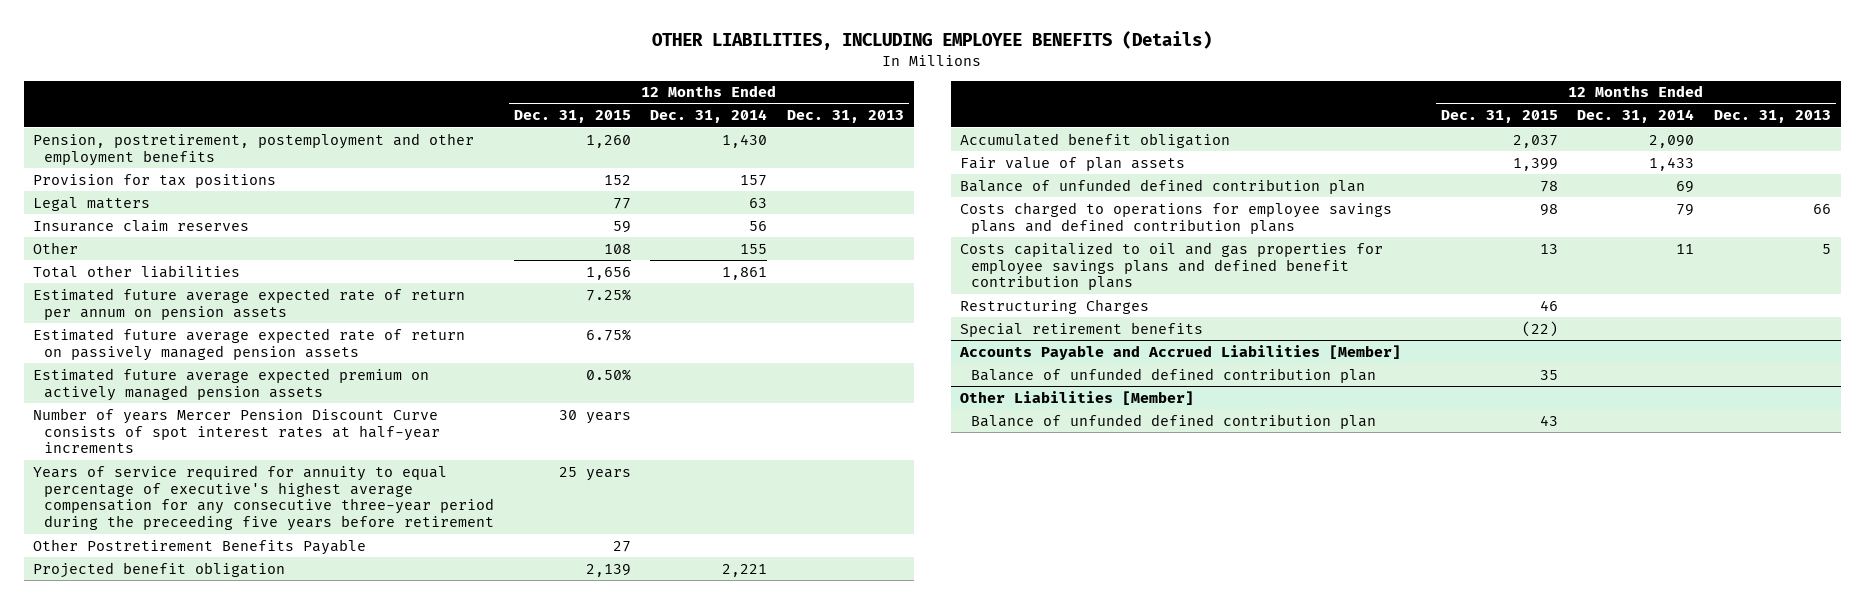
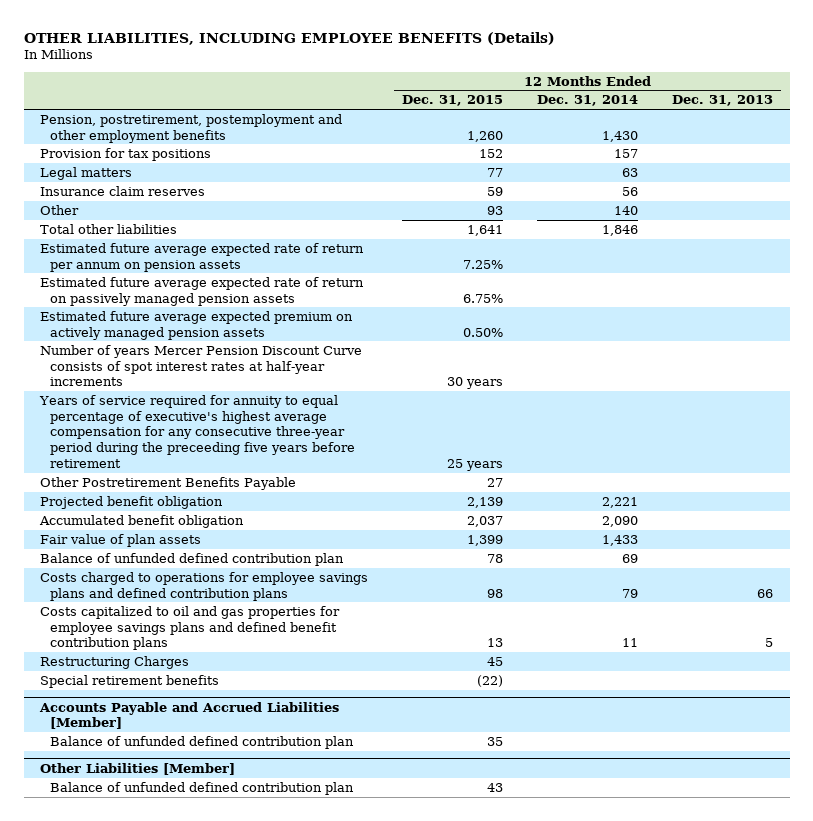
[603,243,631,254] 108 -> [487,205,504,215] 93
[740,243,768,254] 155 -> [614,205,639,215] 140
[585,266,631,280] 1,656 -> [467,224,504,236] 1,641
[722,266,768,280] 1,861 -> [602,224,639,236] 1,846
[1539,299,1558,311] 46 -> [487,656,504,666] 45

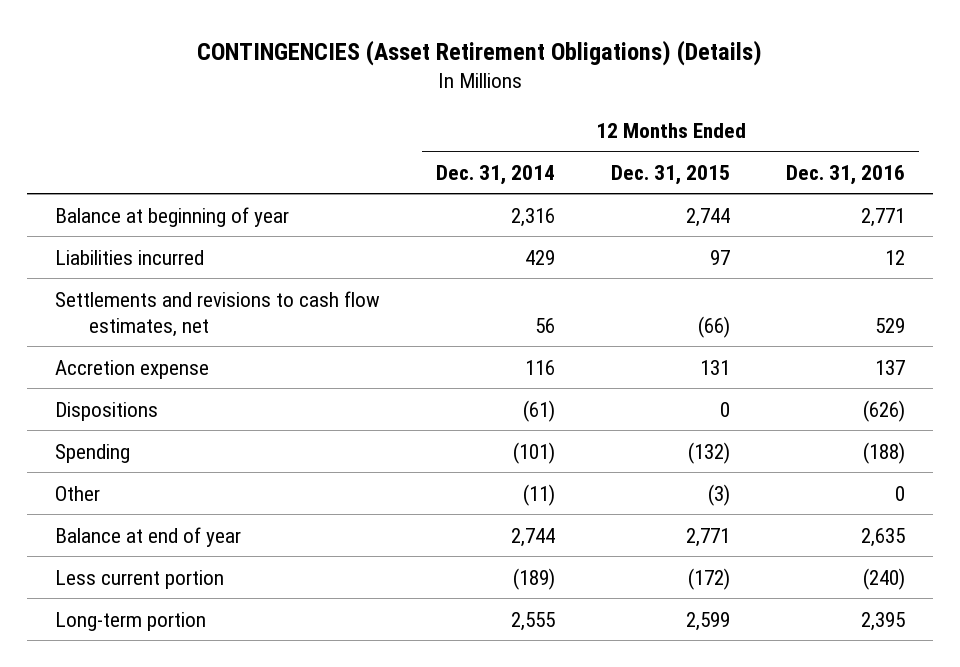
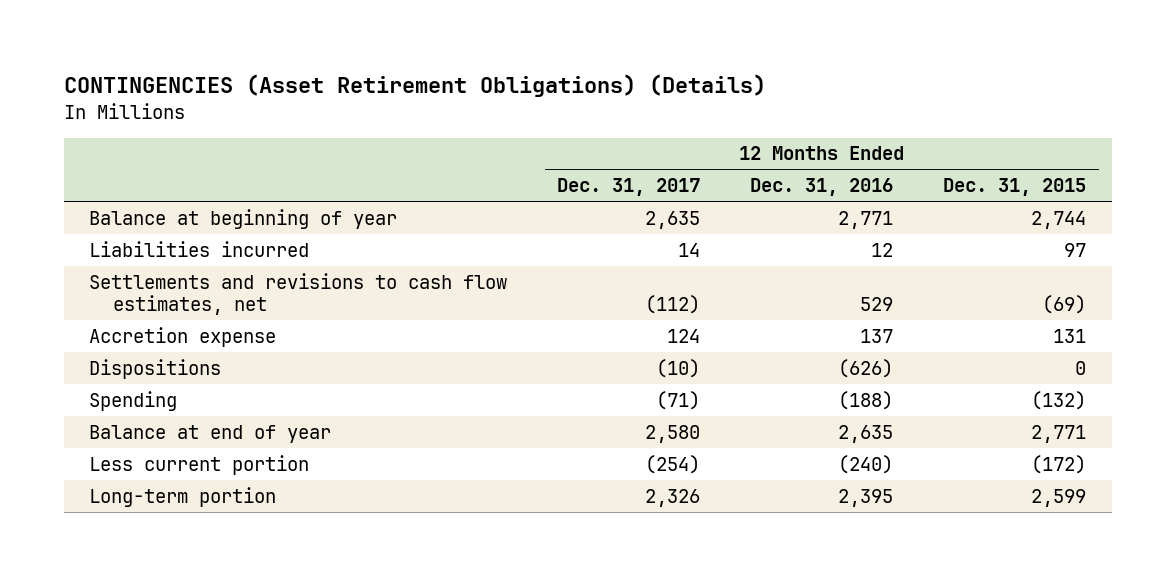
[435,164,555,185] Dec. 31, 2014 -> none
none -> [557,178,701,197] Dec. 31, 2017
[698,315,731,338] (66) -> [1042,294,1087,314] (69)
[54,485,100,501] Other -> none

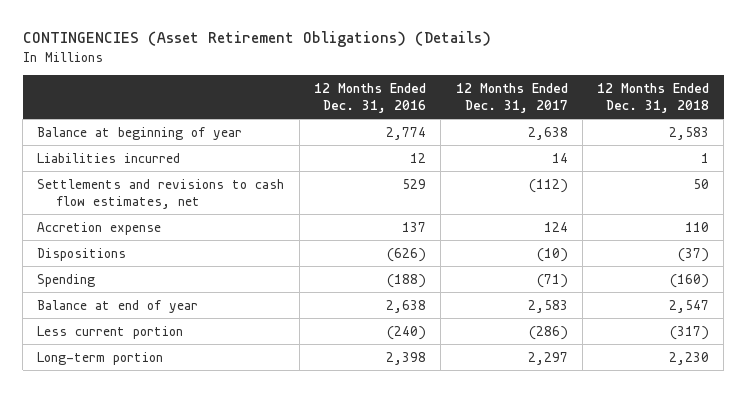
[943,178,1087,197] Dec. 31, 2015 -> none
none -> [597,82,710,113] 12 Months Ended Dec. 31, 2018
[645,210,701,229] 2,635 -> [527,126,568,140] 2,638
[838,210,894,229] 2,771 -> [386,126,427,140] 2,774
[645,424,701,443] 2,580 -> [527,299,568,313] 2,583
[838,424,894,443] 2,635 -> [386,299,427,313] 2,638
[645,454,701,474] (254) -> [528,325,568,340] (286)
[645,488,701,507] 2,326 -> [527,351,568,365] 2,297
[838,488,894,507] 2,395 -> [386,351,427,365] 2,398

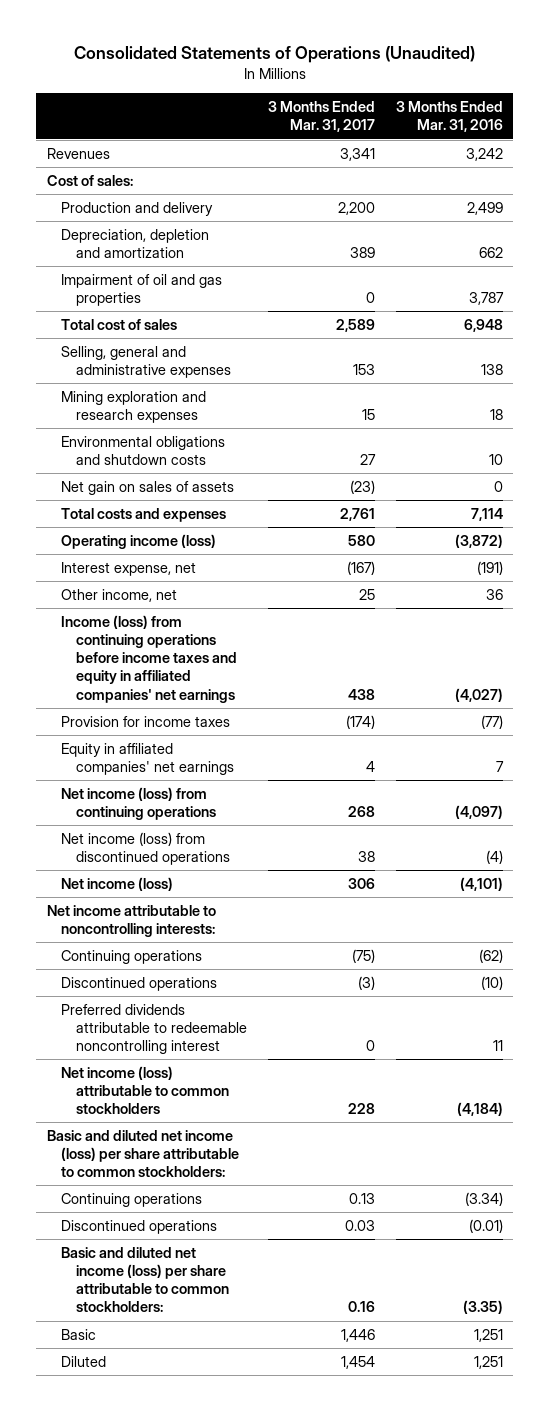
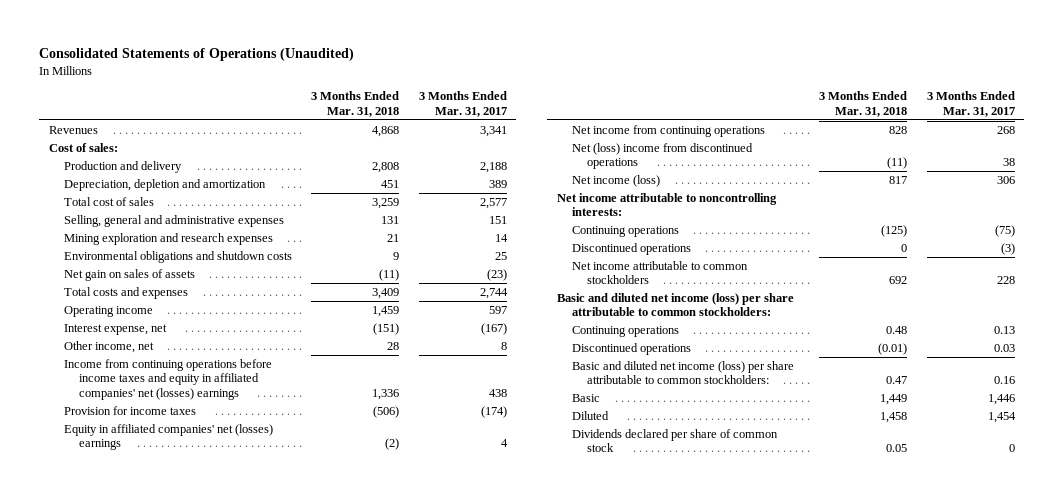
[395,101,503,133] 3 Months Ended Mar. 31, 2016 -> none
none -> [311,91,400,117] 3 Months Ended Mar. 31, 2018
[337,201,375,215] 2,200 -> [479,161,507,173] 2,188
[61,273,223,307] Impairment of oil and gas properties -> none
[335,318,375,332] 2,589 -> [479,197,507,209] 2,577
[352,364,375,376] 153 -> [488,215,507,224] 151
[361,409,375,421] 15 -> [494,233,508,242] 14
[359,454,376,466] 27 -> [494,251,507,260] 25
[339,507,375,521] 2,761 -> [479,287,508,299] 2,744
[61,533,217,549] Operating income (loss) -> [63,305,153,317] Operating income
[347,534,375,546] 580 -> [488,305,507,314] 597
[358,588,375,600] 25 -> [500,341,507,350] 8
[61,614,237,703] Income (loss) from continuing operations before income taxes and equity in affiliated companies' net earnings -> [63,358,272,400] Income from continuing operations before income taxes and equity in affiliated companies' net (losses) earnings
[61,742,234,776] Equity in affiliated companies' net earnings -> [63,423,273,451] Equity in affiliated companies' net (losses) earnings
[61,786,216,821] Net income (loss) from continuing operations -> [571,124,765,137] Net income from continuing operations
[61,831,230,866] Net income (loss) from discontinued operations -> [571,142,753,170] Net (loss) income from discontinued operations
[61,1003,247,1055] Preferred dividends attributable to redeemable noncontrolling interest -> none
[61,1065,229,1115] Net income (loss) attributable to common stockholders -> [571,260,748,285] Net income attributable to common stockholders
none -> [571,428,778,453] Dividends declared per share of common stock

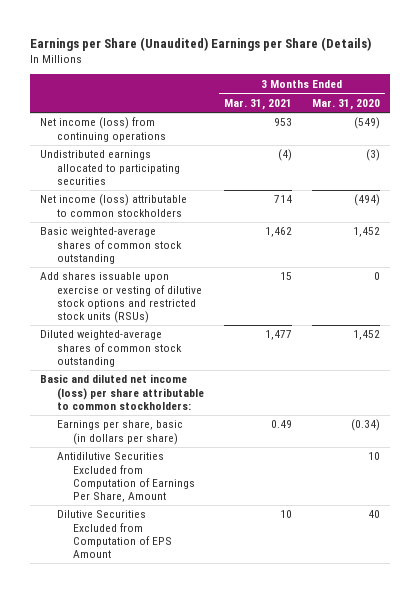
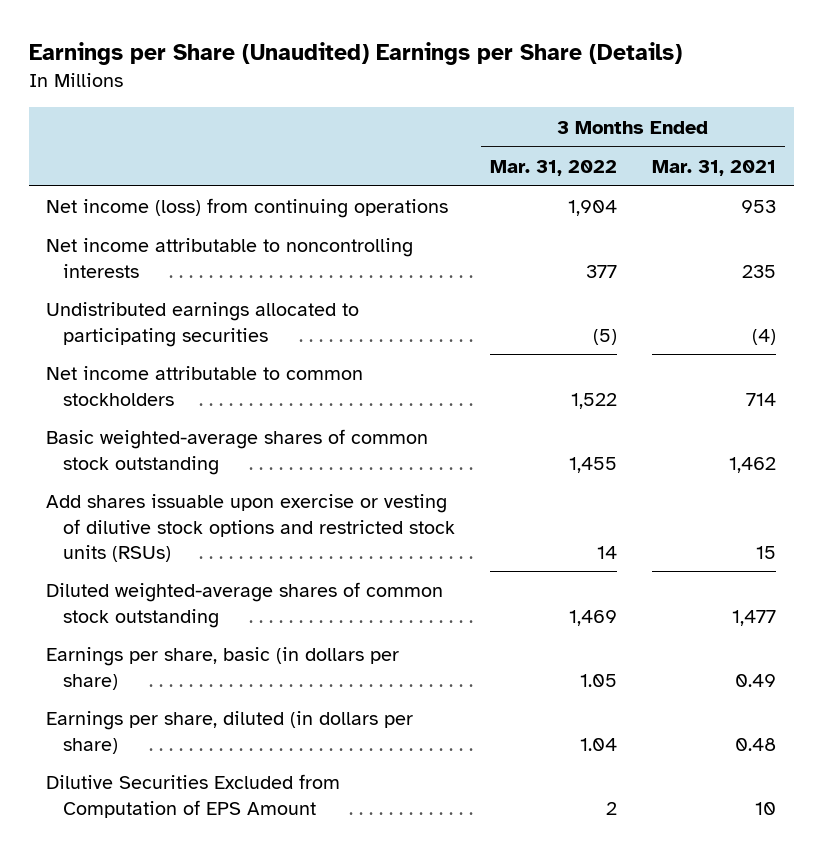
[312,98,381,110] Mar. 31, 2020 -> none
none -> [490,160,618,177] Mar. 31, 2022
none -> [46,238,414,278] Net income attributable to noncontrolling interests
[40,194,188,217] Net income (loss) attributable to common stockholders -> [46,366,364,406] Net income attributable to common stockholders
[40,374,204,410] Basic and diluted net income (loss) per share attributable to common stockholders: -> none
[56,452,195,502] Antidilutive Securities Excluded from Computation of Earnings Per Share, Amount -> none
none -> [46,711,414,754] Earnings per share, diluted (in dollars per share)

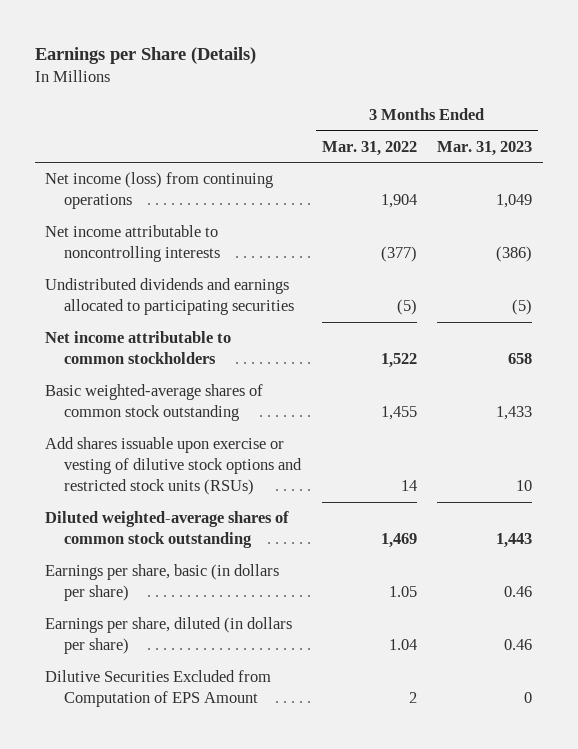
[28,41,682,65] Earnings per Share (Unaudited) Earnings per Share (Details) -> [35,47,257,65] Earnings per Share (Details)
[652,160,777,177] Mar. 31, 2021 -> none
none -> [437,140,533,156] Mar. 31, 2023
[586,264,618,278] 377 -> [380,246,417,263] (377)
[46,302,360,347] Undistributed earnings allocated to participating securities -> [45,278,294,316] Undistributed dividends and earnings allocated to participating securities

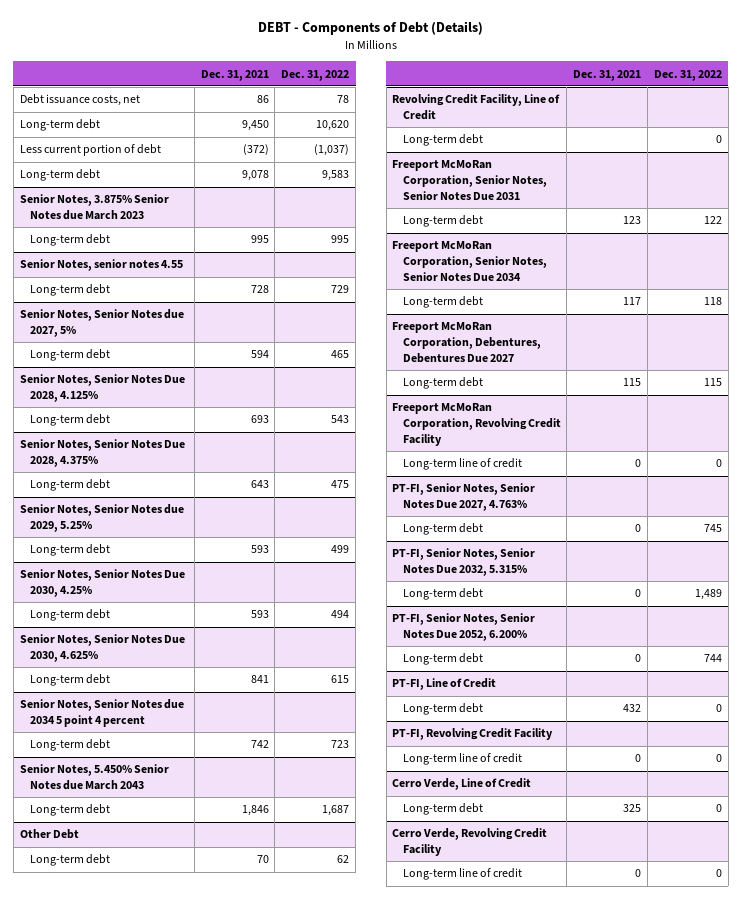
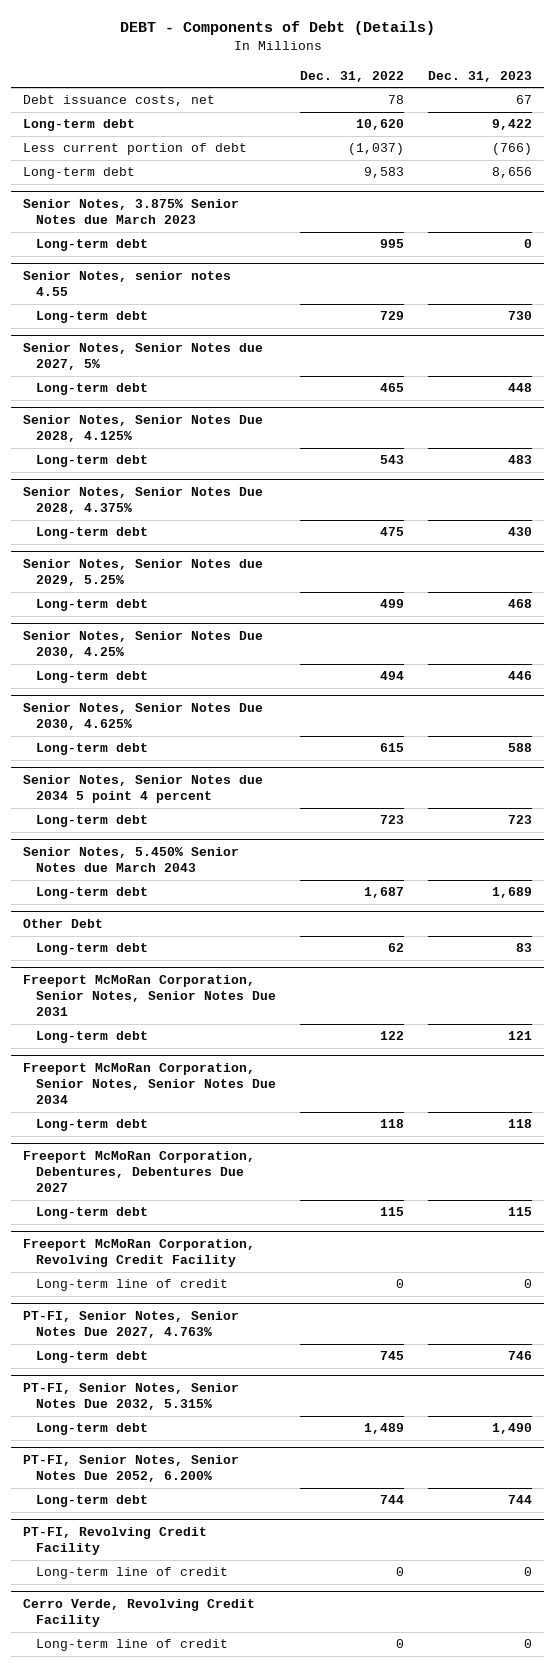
[200,69,269,81] Dec. 31, 2021 -> none
none -> [428,70,533,82] Dec. 31, 2023
[392,94,561,121] Revolving Credit Facility, Line of Credit -> none
[402,134,483,147] Long-term debt -> none
[392,678,497,691] PT-FI, Line of Credit -> none
[402,703,483,716] Long-term debt -> none
[392,778,532,791] Cerro Verde, Line of Credit -> none
[402,803,483,816] Long-term debt -> none

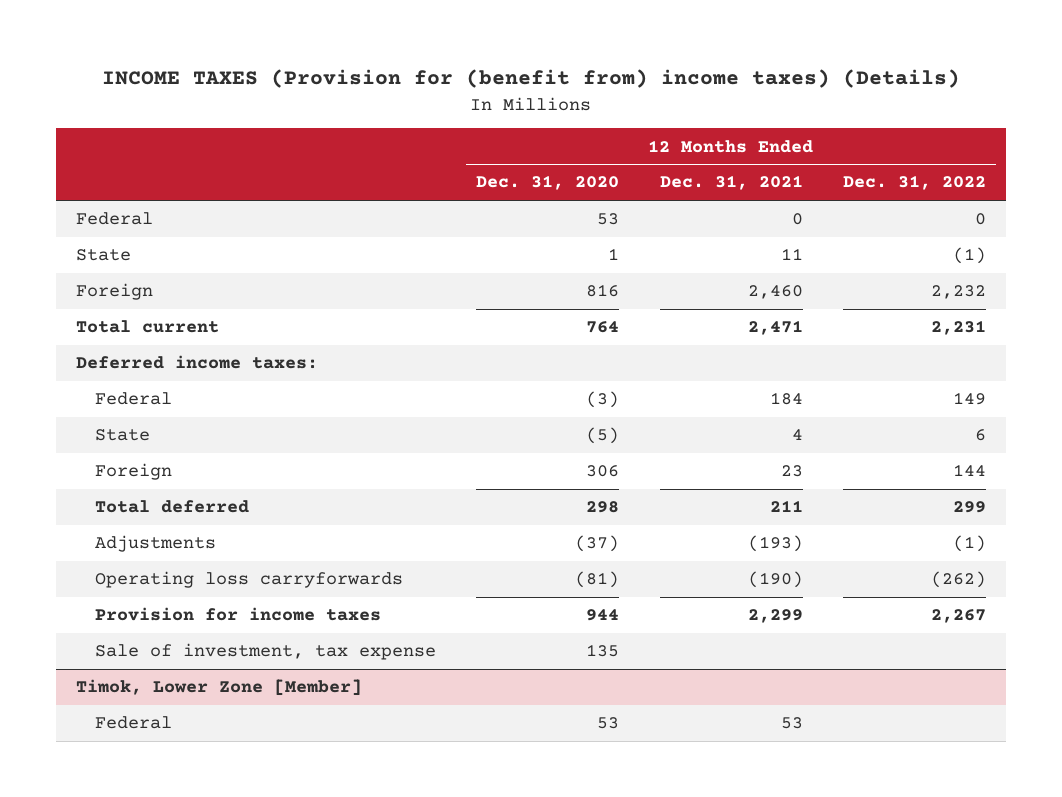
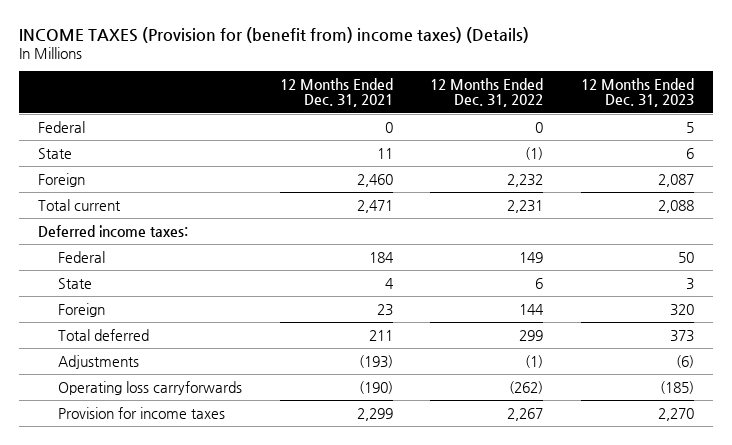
[476,175,620,191] Dec. 31, 2020 -> none
none -> [580,77,694,108] 12 Months Ended Dec. 31, 2023
[94,643,436,661] Sale of investment, tax expense -> none
[75,679,362,697] Timok, Lower Zone [Member] -> none
[94,716,172,730] Federal -> none

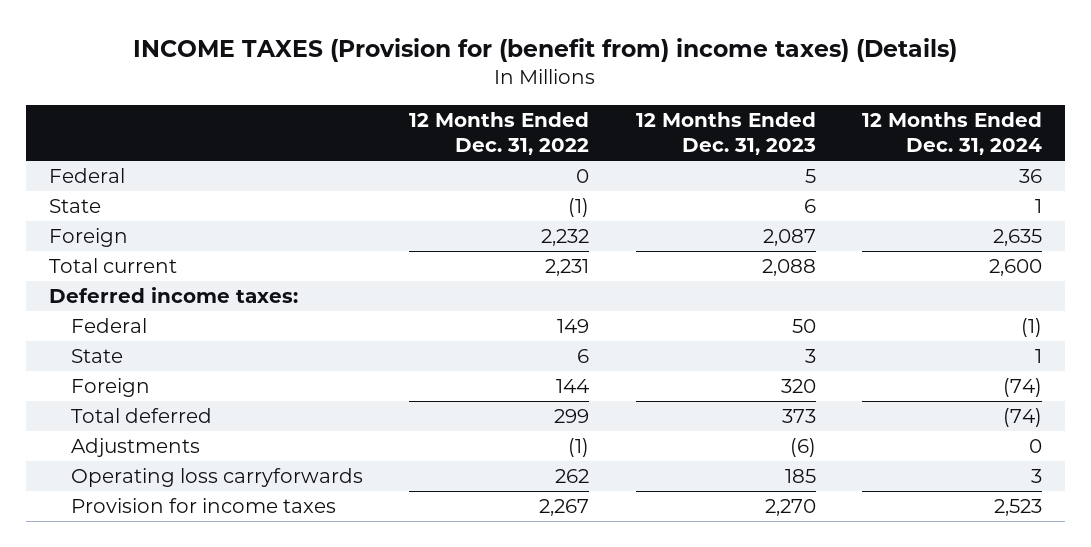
[279,77,393,108] 12 Months Ended Dec. 31, 2021 -> none
none -> [861,112,1042,156] 12 Months Ended Dec. 31, 2024
[509,380,544,394] (262) -> [555,469,590,484] 262
[659,380,694,394] (185) -> [784,469,816,484] 185

